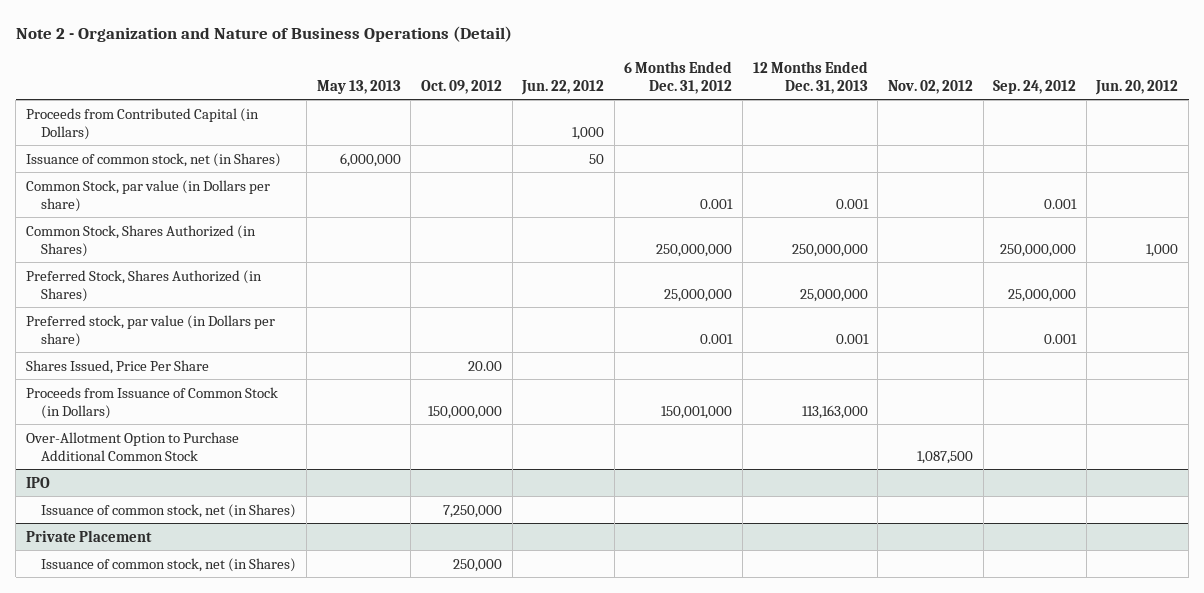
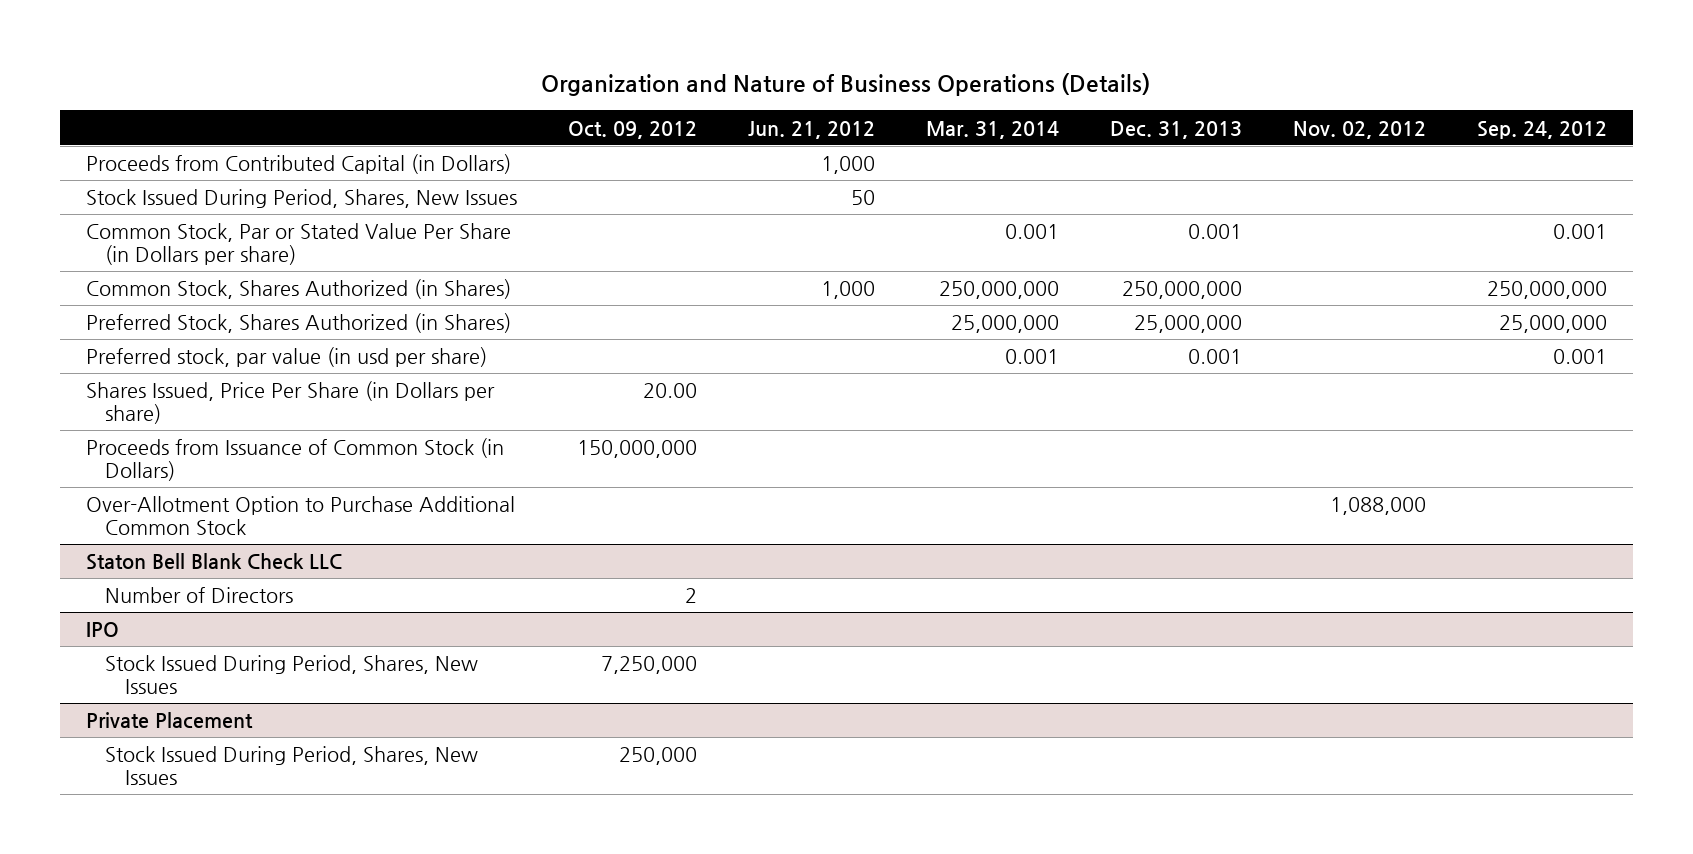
[15,26,512,43] Note 2 - Organization and Nature of Business Operations (Detail) -> [541,72,1151,96] Organization and Nature of Business Operations (Details)
[316,79,401,94] May 13, 2013 -> none
[521,79,605,95] Jun. 22, 2012 -> none
[624,60,733,94] 6 Months Ended Dec. 31, 2012 -> none
[752,60,868,94] 12 Months Ended Dec. 31, 2013 -> none
[1095,79,1179,95] Jun. 20, 2012 -> none
none -> [747,120,875,139] Jun. 21, 2012
none -> [925,120,1059,139] Mar. 31, 2014
none -> [1109,120,1242,139] Dec. 31, 2013
[26,152,282,167] Issuance of common stock, net (in Shares) -> [85,189,517,209] Stock Issued During Period, Shares, New Issues
[26,179,271,212] Common Stock, par value (in Dollars per share) -> [85,223,511,266] Common Stock, Par or Stated Value Per Share (in Dollars per share)
[26,314,276,347] Preferred stock, par value (in Dollars per share) -> [85,347,487,368] Preferred stock, par value (in usd per share)
[26,359,210,374] Shares Issued, Price Per Share -> [85,381,495,425] Shares Issued, Price Per Share (in Dollars per share)
[916,450,973,464] 1,087,500 -> [1330,497,1427,516] 1,088,000
none -> [85,553,342,571] Staton Bell Blank Check LLC
none -> [105,587,294,604] Number of Directors
[41,503,297,518] Issuance of common stock, net (in Shares) -> [105,655,479,695] Stock Issued During Period, Shares, New Issues
[41,557,297,572] Issuance of common stock, net (in Shares) -> [105,746,479,786] Stock Issued During Period, Shares, New Issues

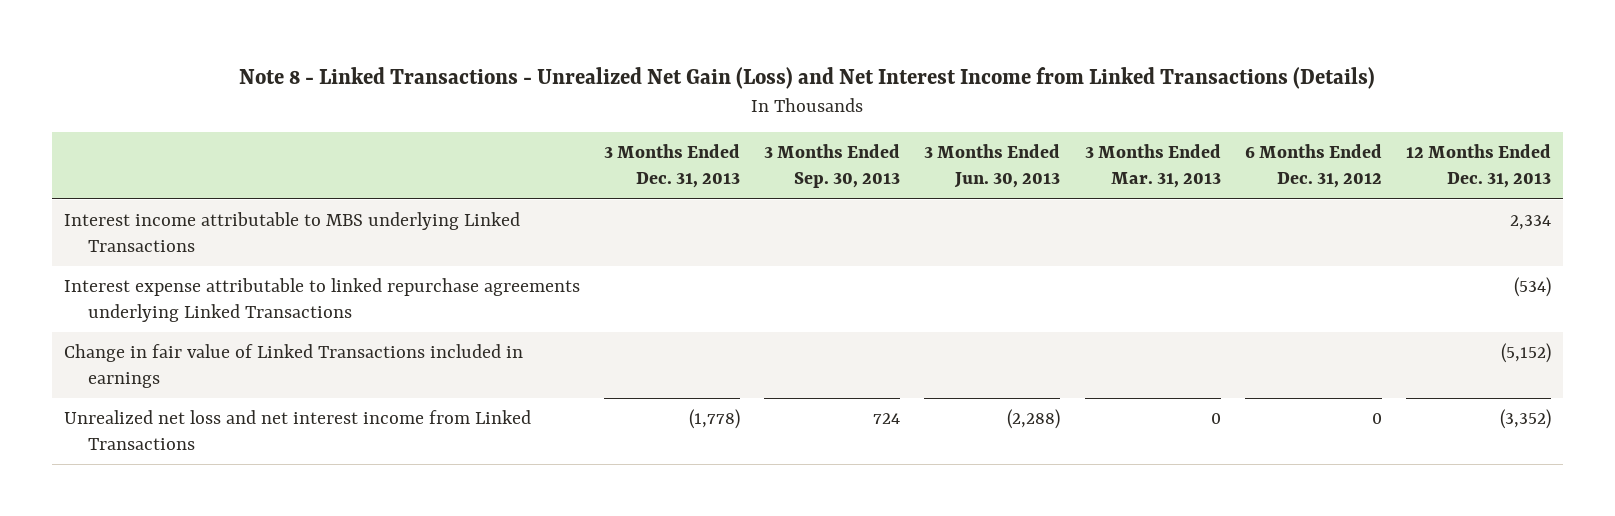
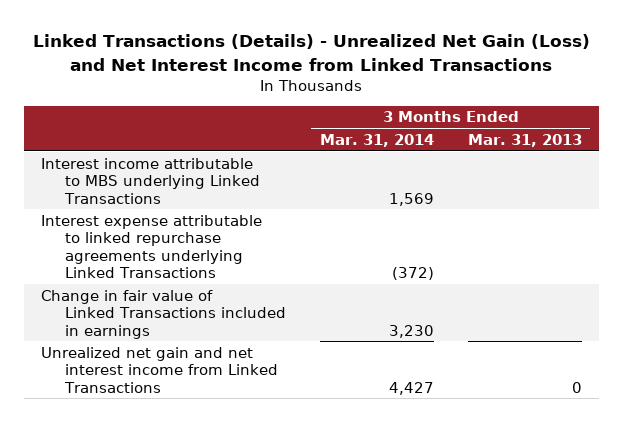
[239,67,1376,90] Note 8 - Linked Transactions - Unrealized Net Gain (Loss) and Net Interest Income from Linked Transactions (Details) -> [33,34,591,71] Linked Transactions (Details) - Unrealized Net Gain (Loss) and Net Interest Income from Linked Transactions
[604,143,741,189] 3 Months Ended Dec. 31, 2013 -> none
[764,143,901,189] 3 Months Ended Sep. 30, 2013 -> none
[924,143,1061,189] 3 Months Ended Jun. 30, 2013 -> none
[1244,143,1382,189] 6 Months Ended Dec. 31, 2012 -> none
[1405,143,1551,189] 12 Months Ended Dec. 31, 2013 -> none
none -> [319,133,434,147] Mar. 31, 2014
[64,409,532,451] Unrealized net loss and net interest income from Linked Transactions -> [41,346,278,393] Unrealized net gain and net interest income from Linked Transactions

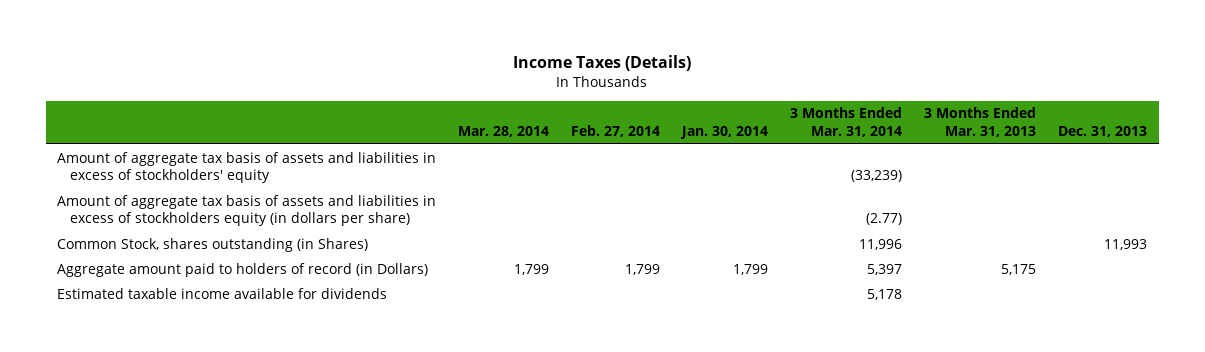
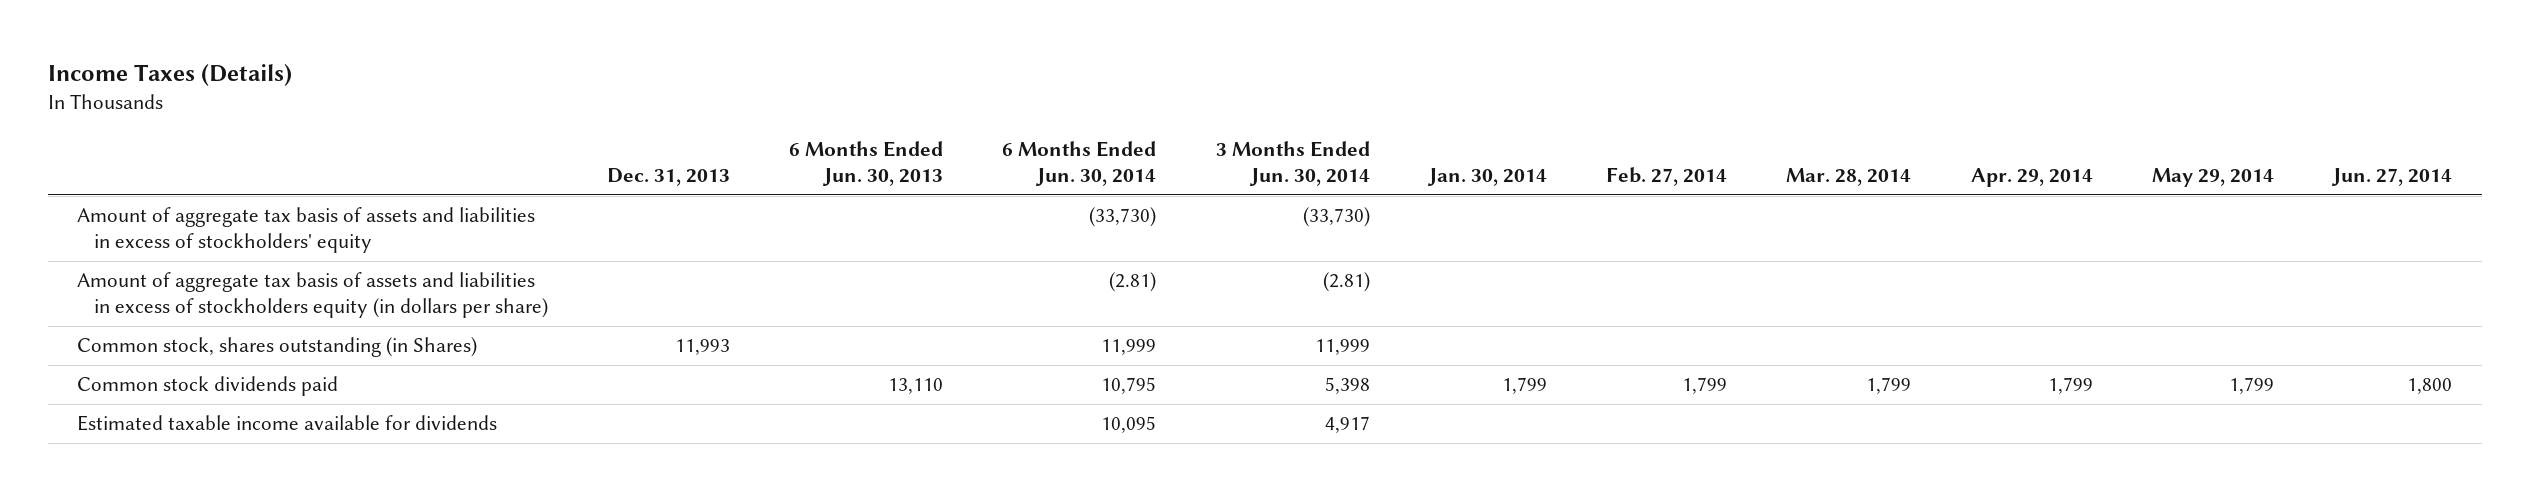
[790,107,903,137] 3 Months Ended Mar. 31, 2014 -> none
[924,107,1037,137] 3 Months Ended Mar. 31, 2013 -> none
none -> [789,141,944,187] 6 Months Ended Jun. 30, 2013
none -> [1002,141,1157,187] 6 Months Ended Jun. 30, 2014
none -> [1215,141,1370,187] 3 Months Ended Jun. 30, 2014
none -> [1970,168,2093,188] Apr. 29, 2014
none -> [2151,168,2274,188] May 29, 2014
none -> [2331,168,2453,187] Jun. 27, 2014
[57,237,369,252] Common Stock, shares outstanding (in Shares) -> [77,337,478,358] Common stock, shares outstanding (in Shares)
[57,262,429,277] Aggregate amount paid to holders of record (in Dollars) -> [77,376,339,397] Common stock dividends paid

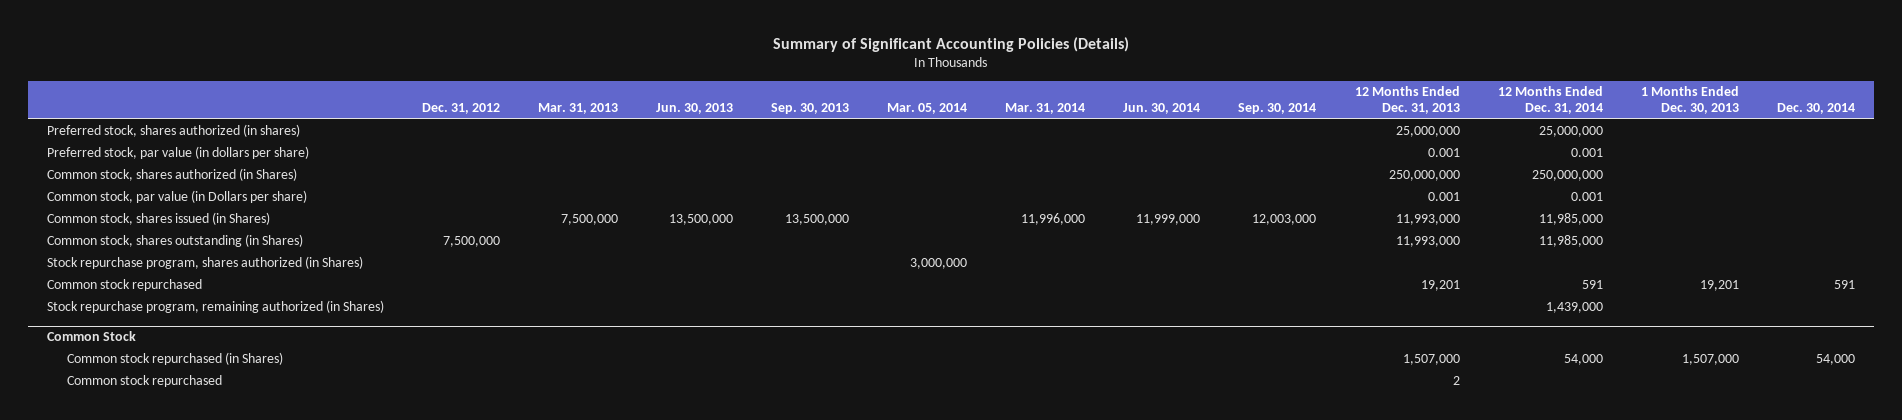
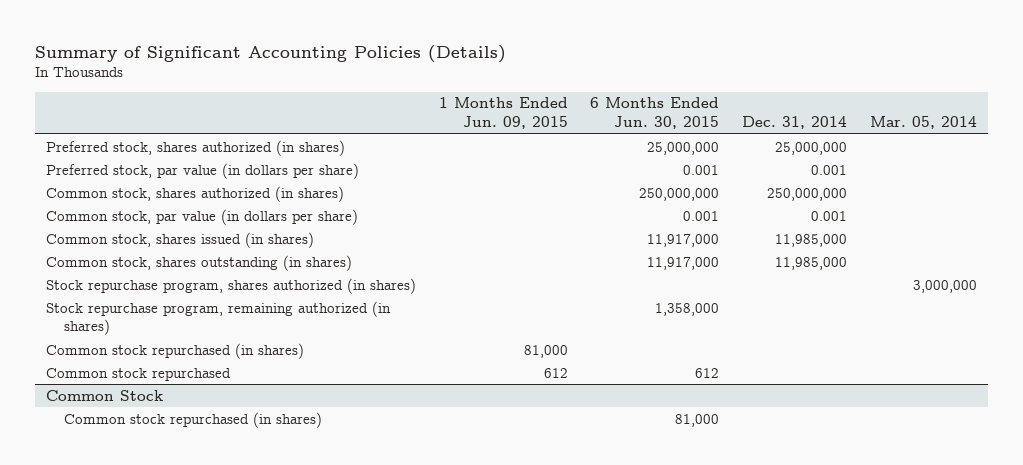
[422,103,501,115] Dec. 31, 2012 -> none
[538,103,619,115] Mar. 31, 2013 -> none
[656,103,734,115] Jun. 30, 2013 -> none
[771,103,850,115] Sep. 30, 2013 -> none
[1005,103,1086,115] Mar. 31, 2014 -> none
[1123,103,1201,115] Jun. 30, 2014 -> none
[1238,103,1317,115] Sep. 30, 2014 -> none
[1354,85,1460,115] 12 Months Ended Dec. 31, 2013 -> none
[1497,85,1603,115] 12 Months Ended Dec. 31, 2014 -> none
[1640,85,1739,115] 1 Months Ended Dec. 30, 2013 -> none
[1776,103,1855,115] Dec. 30, 2014 -> none
none -> [438,97,568,130] 1 Months Ended Jun. 09, 2015
none -> [590,97,720,130] 6 Months Ended Jun. 30, 2015
none -> [742,116,848,130] Dec. 31, 2014
[46,168,297,182] Common stock, shares authorized (in Shares) -> [46,185,345,202] Common stock, shares authorized (in shares)
[46,190,307,204] Common stock, par value (in Dollars per share) -> [46,208,359,225] Common stock, par value (in dollars per share)
[46,212,270,226] Common stock, shares issued (in Shares) -> [46,231,315,248] Common stock, shares issued (in shares)
[46,234,303,248] Common stock, shares outstanding (in Shares) -> [46,254,353,271] Common stock, shares outstanding (in shares)
[46,256,363,270] Stock repurchase program, shares authorized (in Shares) -> [46,277,417,294] Stock repurchase program, shares authorized (in shares)
none -> [46,300,392,336] Stock repurchase program, remaining authorized (in shares)
none -> [46,342,305,359] Common stock repurchased (in shares)
[46,300,384,314] Stock repurchase program, remaining authorized (in Shares) -> none
[66,375,222,388] Common stock repurchased -> none
[66,352,283,366] Common stock repurchased (in Shares) -> [64,411,323,428] Common stock repurchased (in shares)

